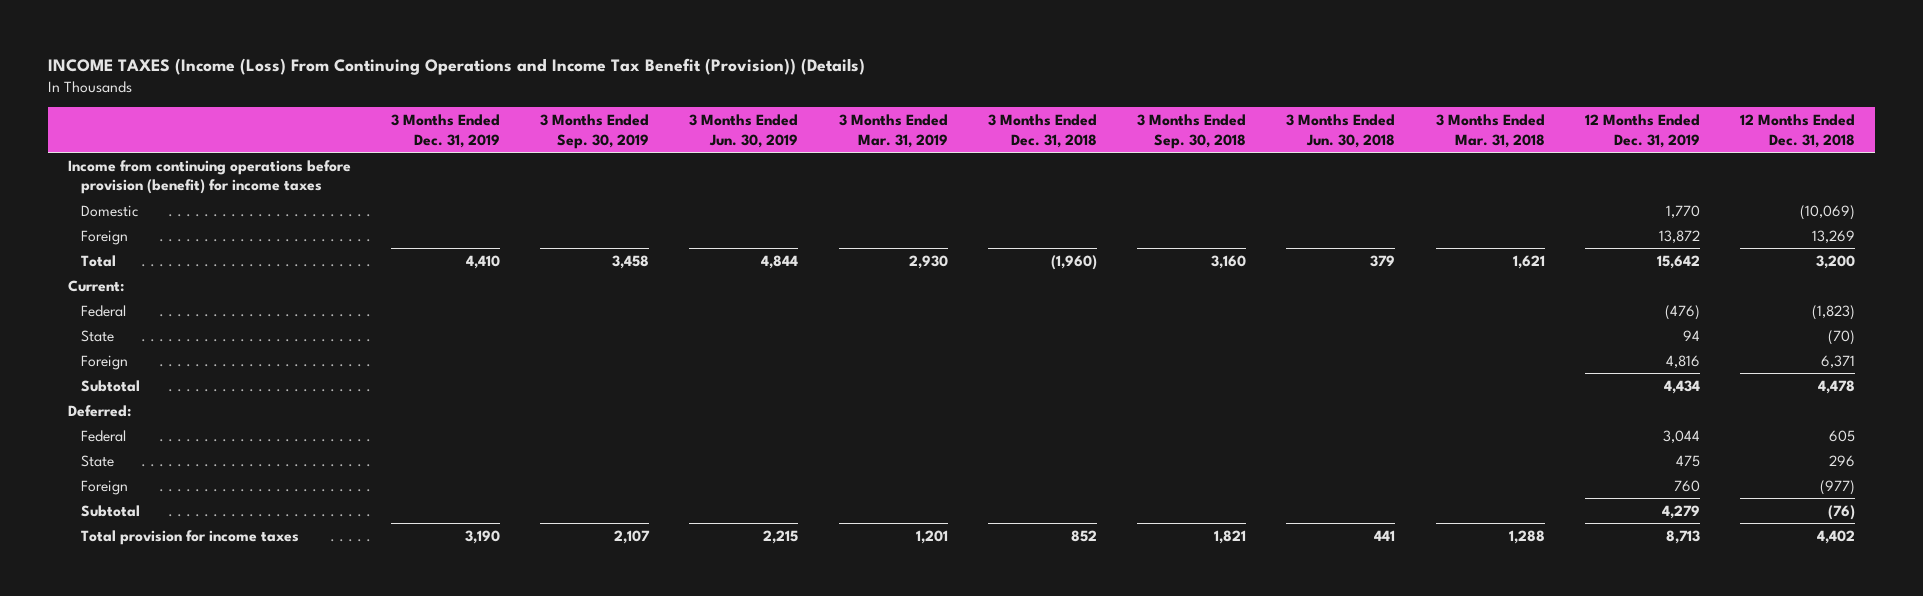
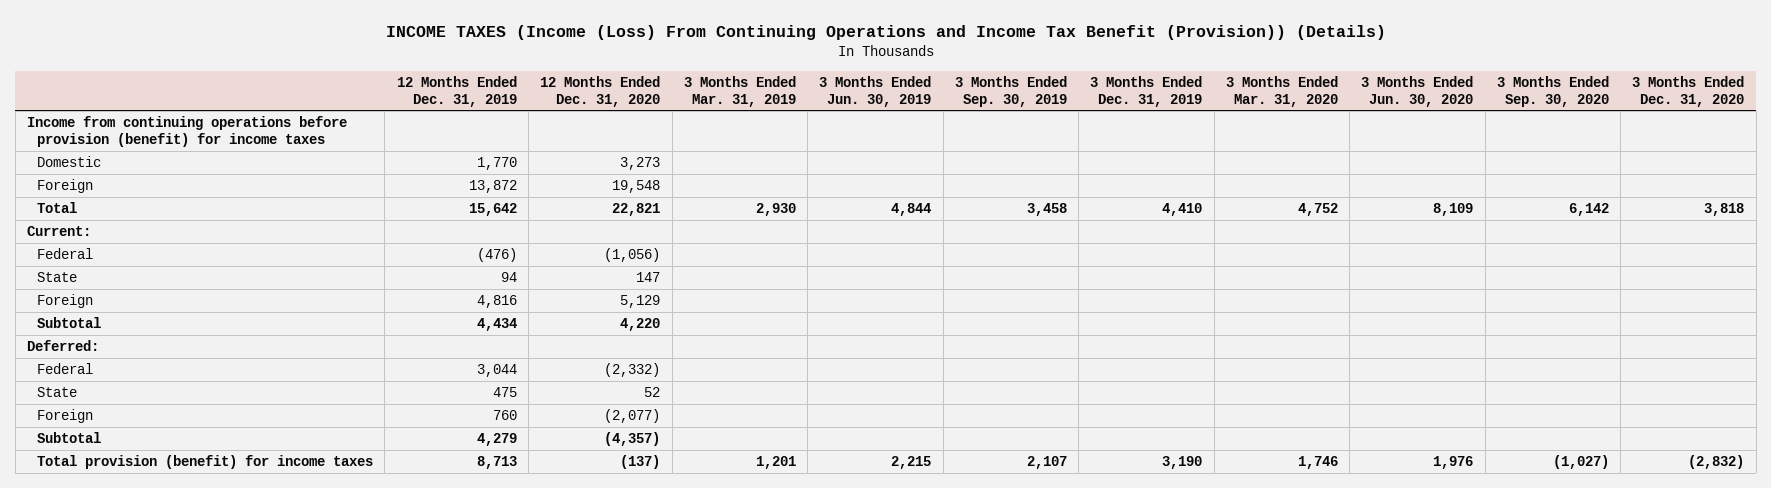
[987,113,1097,148] 3 Months Ended Dec. 31, 2018 -> none
[1137,113,1247,149] 3 Months Ended Sep. 30, 2018 -> none
[1286,113,1396,148] 3 Months Ended Jun. 30, 2018 -> none
[1435,113,1545,148] 3 Months Ended Mar. 31, 2018 -> none
[1740,113,1856,148] 12 Months Ended Dec. 31, 2018 -> none
none -> [540,75,661,107] 12 Months Ended Dec. 31, 2020
none -> [1225,75,1338,107] 3 Months Ended Mar. 31, 2020
none -> [1361,75,1474,107] 3 Months Ended Jun. 30, 2020
none -> [1496,75,1609,107] 3 Months Ended Sep. 30, 2020
none -> [1632,75,1745,107] 3 Months Ended Dec. 31, 2020
[81,529,300,545] Total provision for income taxes -> [37,455,374,470] Total provision (benefit) for income taxes

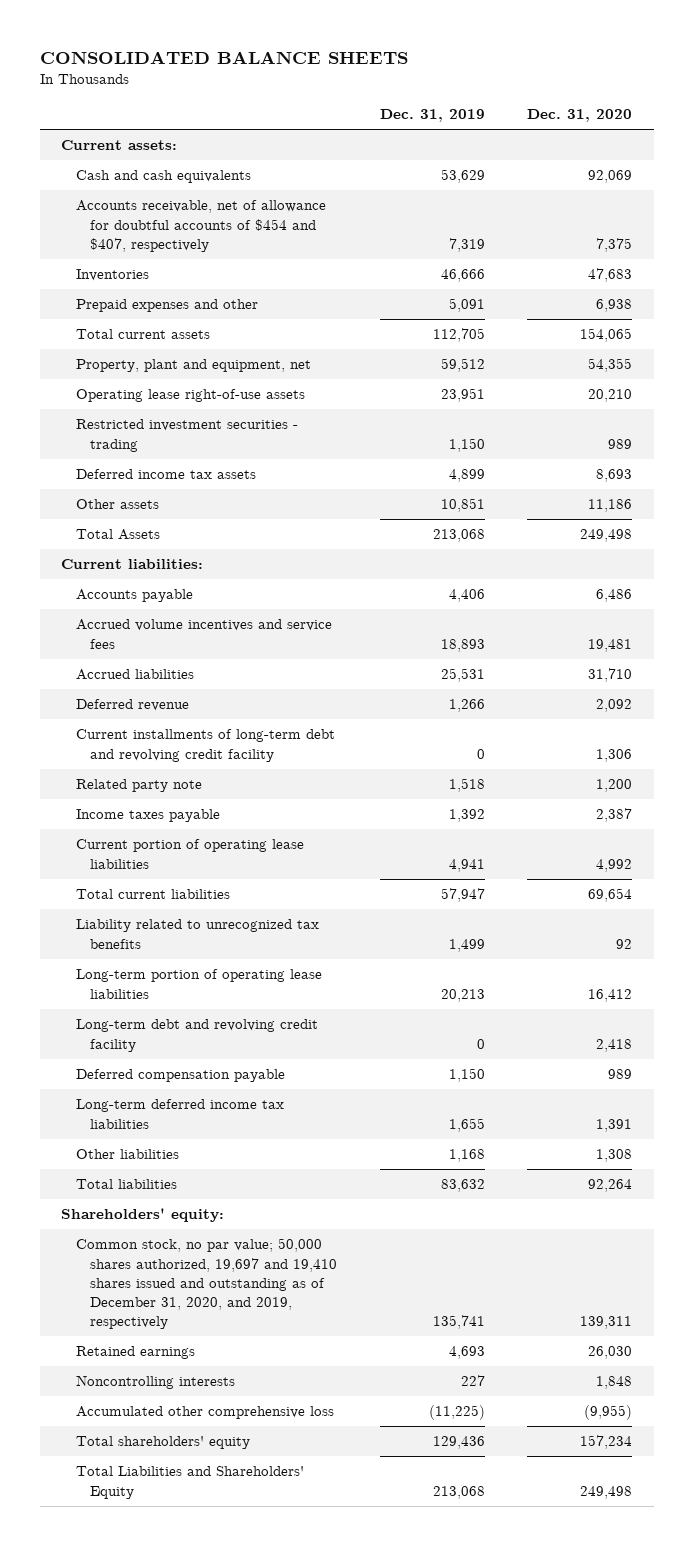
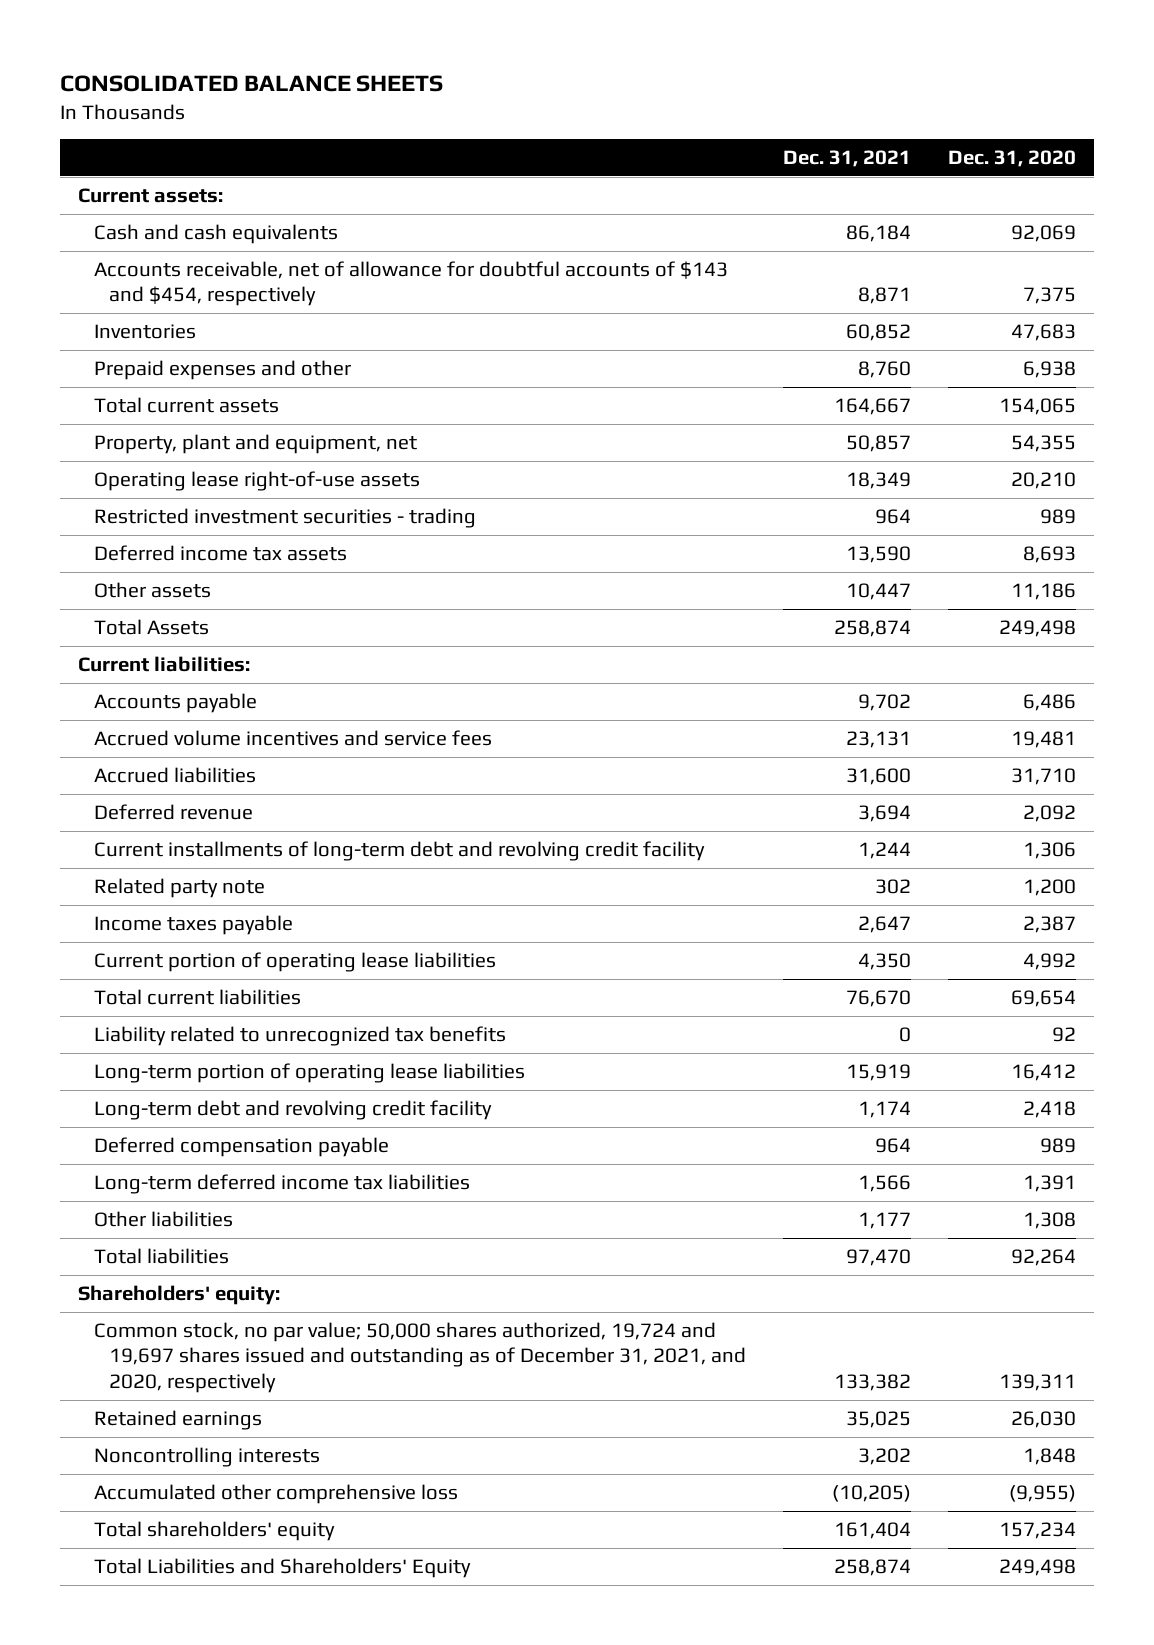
[379,109,485,123] Dec. 31, 2019 -> none
none -> [782,150,911,168] Dec. 31, 2021
[75,200,326,252] Accounts receivable, net of allowance for doubtful accounts of $454 and $407, respectively -> [93,260,728,307] Accounts receivable, net of allowance for doubtful accounts of $143 and $454, respectively
[75,1238,338,1330] Common stock, no par value; 50,000 shares authorized, 19,697 and 19,410 shares issued and outstanding as of December 31, 2020, and 2019, respectively -> [93,1321,747,1393] Common stock, no par value; 50,000 shares authorized, 19,724 and 19,697 shares issued and outstanding as of December 31, 2021, and 2020, respectively

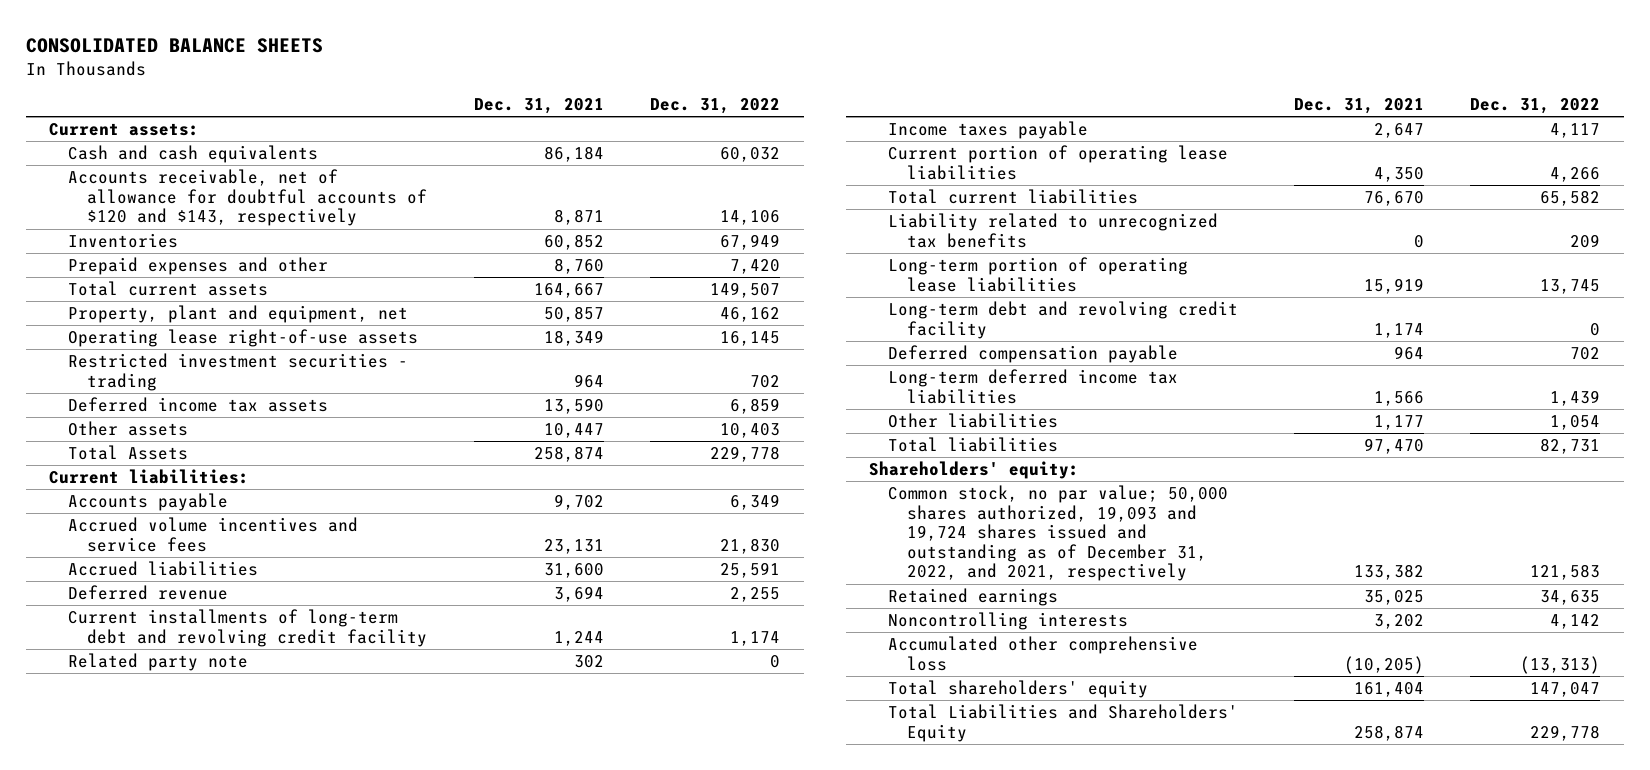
[947,150,1076,168] Dec. 31, 2020 -> none
none -> [650,97,781,114] Dec. 31, 2022
[93,260,728,307] Accounts receivable, net of allowance for doubtful accounts of $143 and $454, respectively -> [68,169,428,227] Accounts receivable, net of allowance for doubtful accounts of $120 and $143, respectively
[93,1321,747,1393] Common stock, no par value; 50,000 shares authorized, 19,724 and 19,697 shares issued and outstanding as of December 31, 2021, and 2020, respectively -> [888,485,1229,582] Common stock, no par value; 50,000 shares authorized, 19,093 and 19,724 shares issued and outstanding as of December 31, 2022, and 2021, respectively

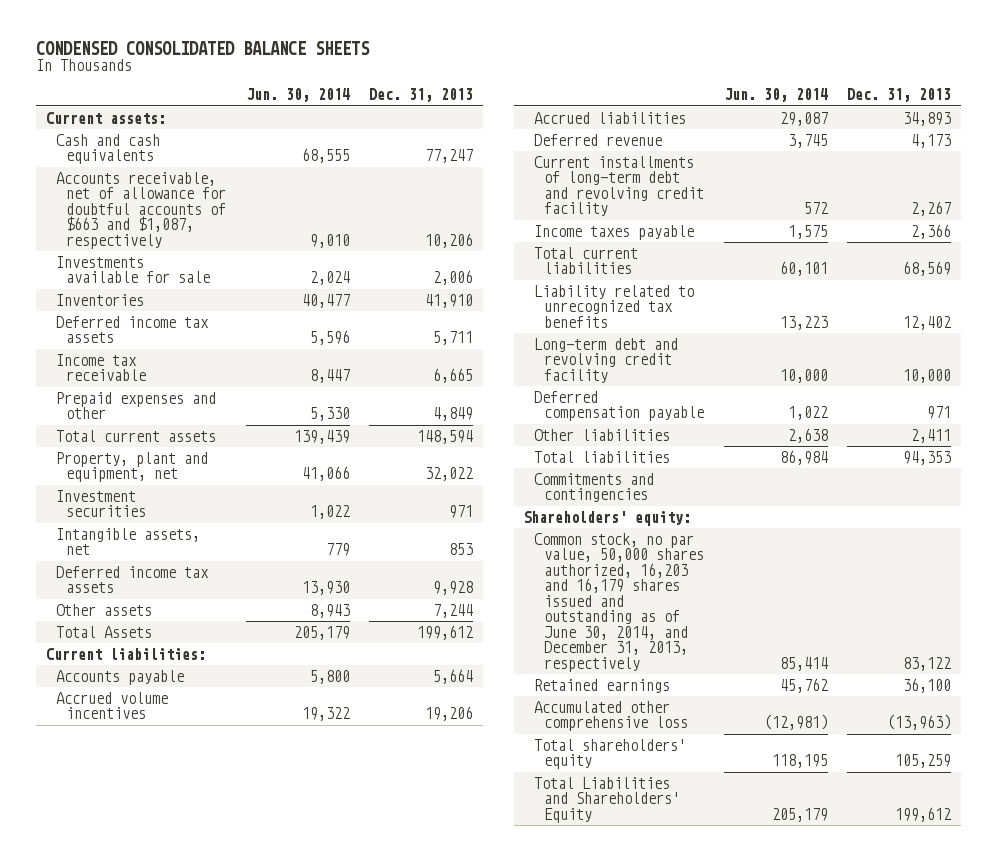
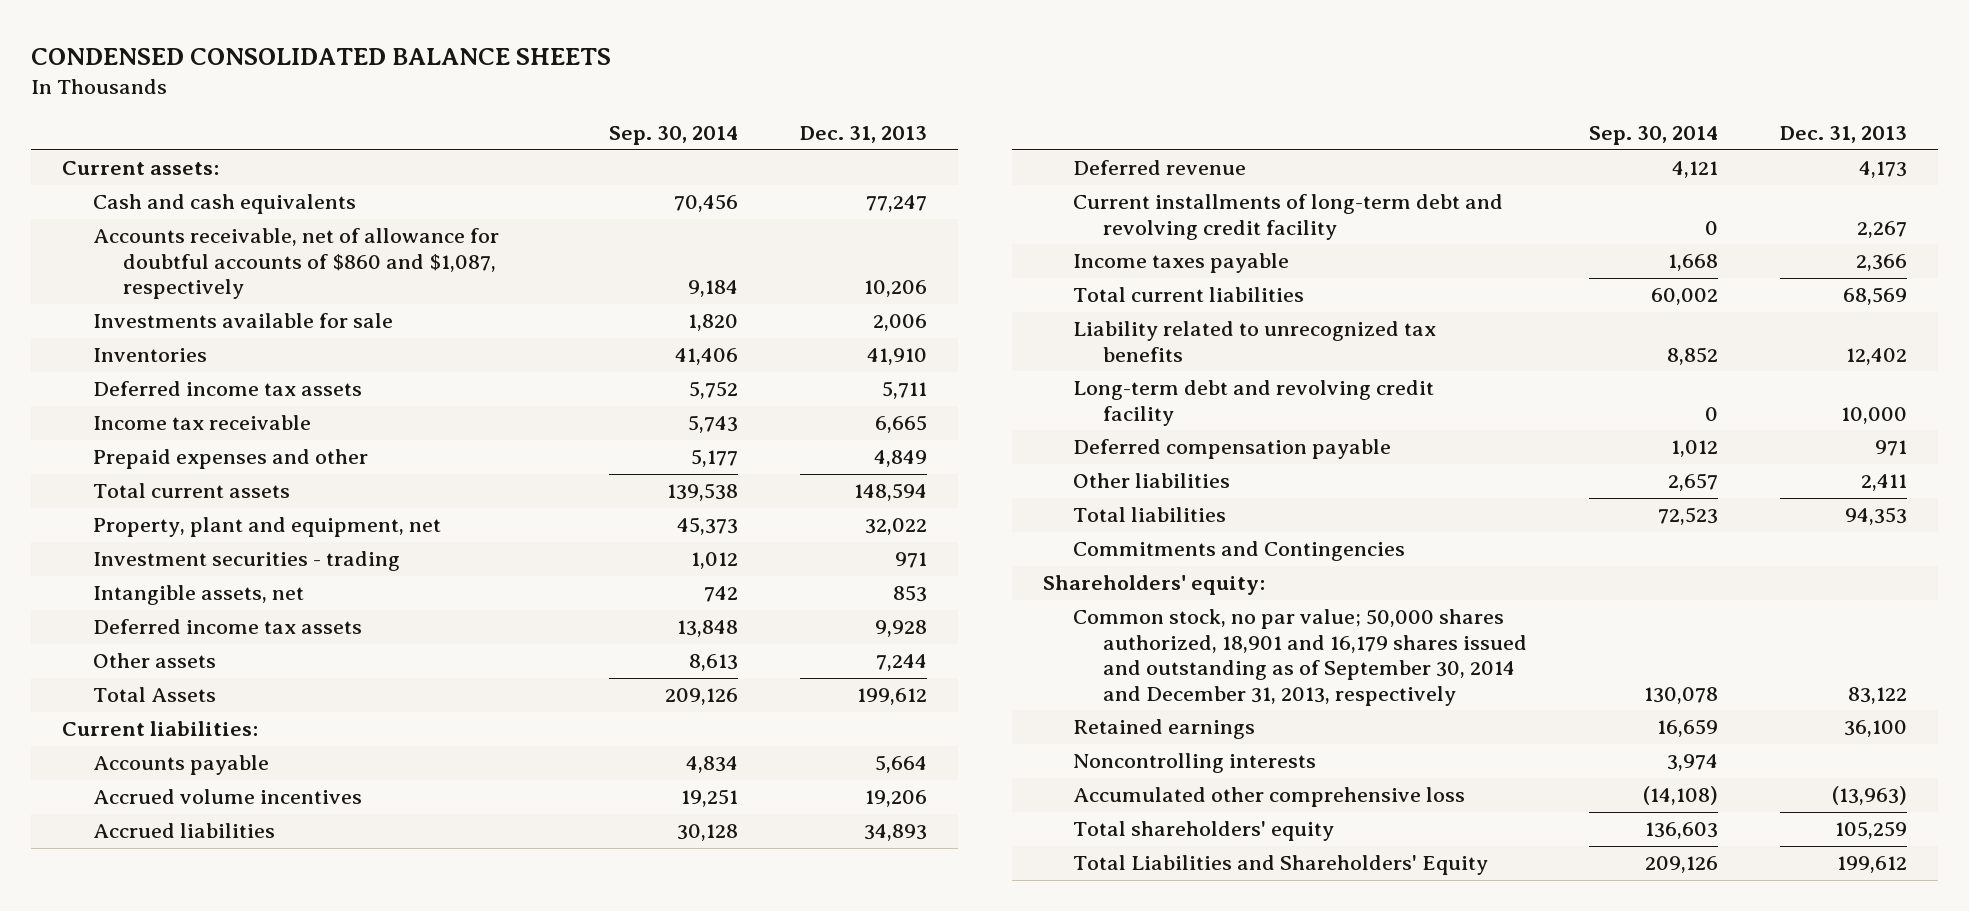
[245,88,350,103] Jun. 30, 2014 -> none
none -> [608,126,738,146] Sep. 30, 2014
[55,171,227,249] Accounts receivable, net of allowance for doubtful accounts of $663 and $1,087, respectively -> [92,228,499,300] Accounts receivable, net of allowance for doubtful accounts of $860 and $1,087, respectively
[55,489,147,518] Investment securities -> [92,551,400,572] Investment securities - trading
[533,472,654,503] Commitments and contingencies -> [1072,541,1405,562] Commitments and Contingencies
[533,532,705,672] Common stock, no par value, 50,000 shares authorized, 16,203 and 16,179 shares issued and outstanding as of June 30, 2014, and December 31, 2013, respectively -> [1072,609,1527,706] Common stock, no par value; 50,000 shares authorized, 18,901 and 16,179 shares issued and outstanding as of September 30, 2014 and December 31, 2013, respectively
none -> [1072,753,1316,774] Noncontrolling interests

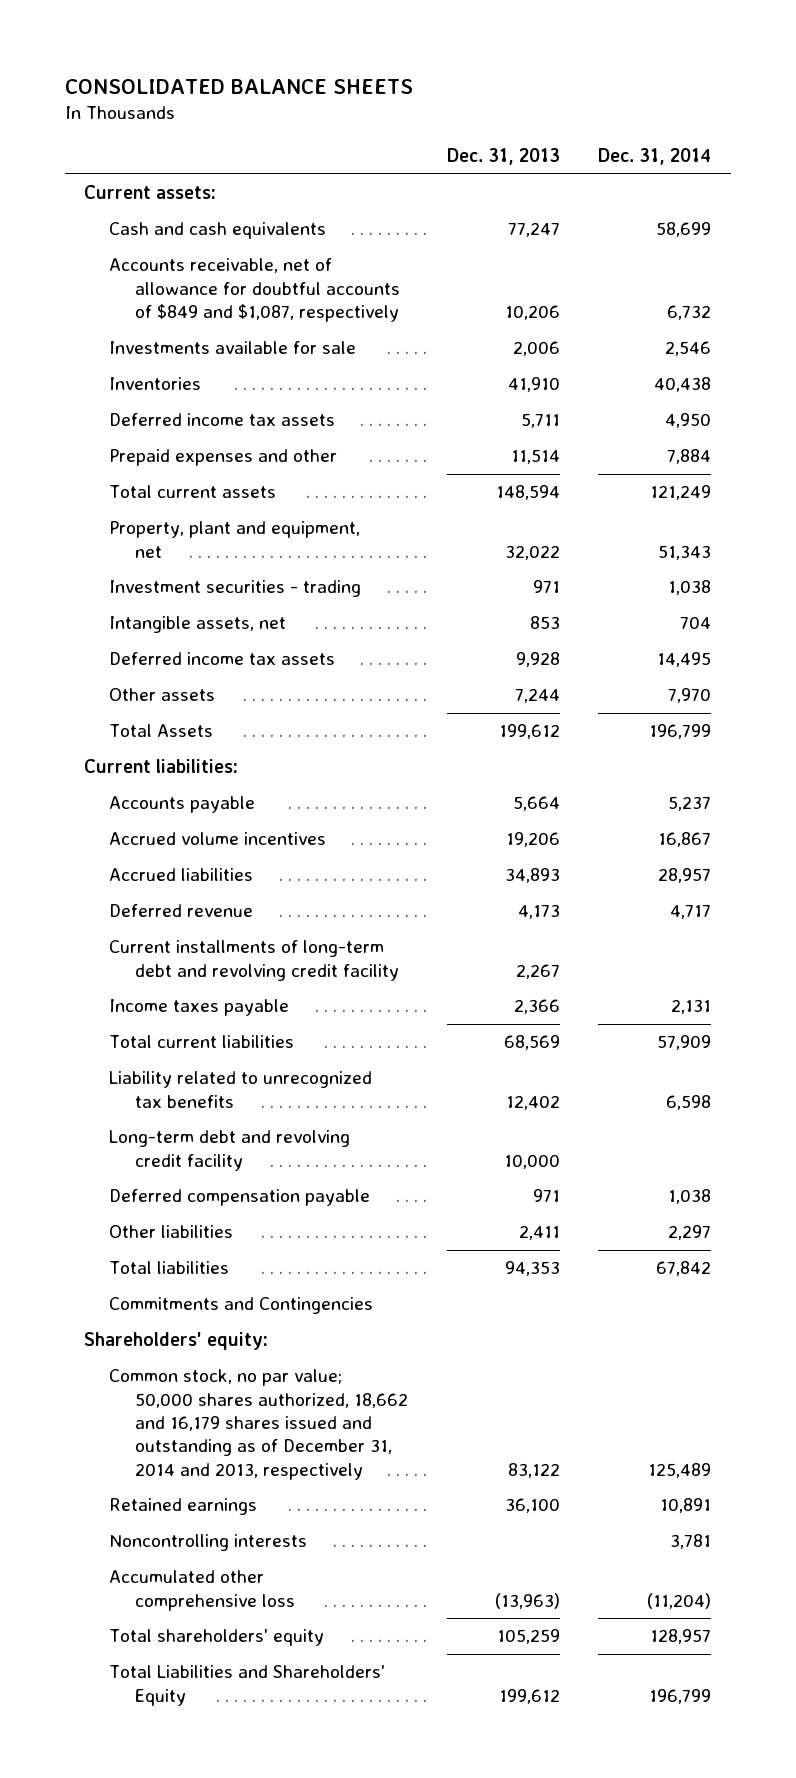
[31,47,612,65] CONDENSED CONSOLIDATED BALANCE SHEETS -> [64,79,413,95] CONSOLIDATED BALANCE SHEETS
[608,126,738,146] Sep. 30, 2014 -> none
none -> [598,148,712,166] Dec. 31, 2014
[92,228,499,300] Accounts receivable, net of allowance for doubtful accounts of $860 and $1,087, respectively -> [109,258,400,322] Accounts receivable, net of allowance for doubtful accounts of $849 and $1,087, respectively
[92,415,311,431] Income tax receivable -> none
[873,450,927,468] 4,849 -> [510,449,560,465] 11,514
[1072,609,1527,706] Common stock, no par value; 50,000 shares authorized, 18,901 and 16,179 shares issued and outstanding as of September 30, 2014 and December 31, 2013, respectively -> [109,1369,408,1480] Common stock, no par value; 50,000 shares authorized, 18,662 and 16,179 shares issued and outstanding as of December 31, 2014 and 2013, respectively

